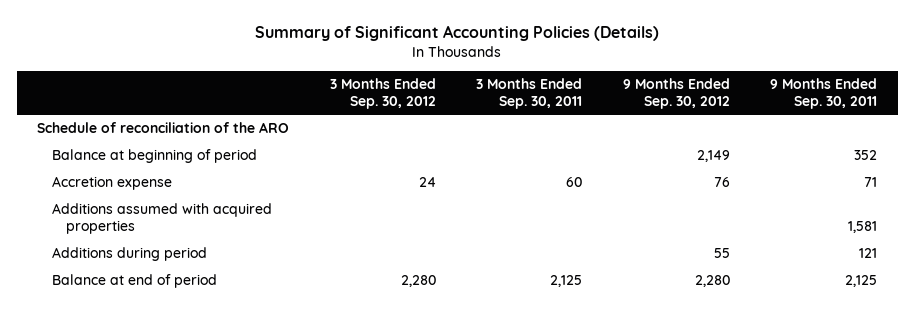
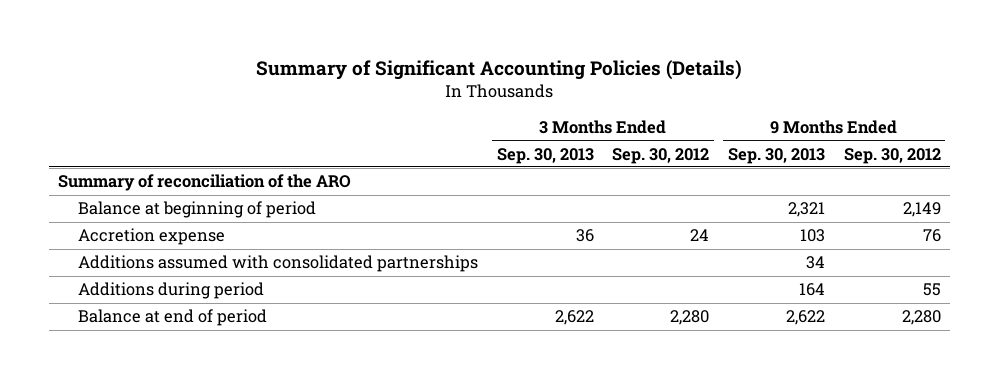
[476,78,583,109] 3 Months Ended Sep. 30, 2011 -> none
[770,78,878,109] 9 Months Ended Sep. 30, 2011 -> none
none -> [496,147,594,164] Sep. 30, 2013
none -> [727,147,825,164] Sep. 30, 2013
[36,122,289,134] Schedule of reconciliation of the ARO -> [58,174,352,192] Summary of reconciliation of the ARO
[51,203,272,235] Additions assumed with acquired properties -> none
none -> [78,255,479,273] Additions assumed with consolidated partnerships

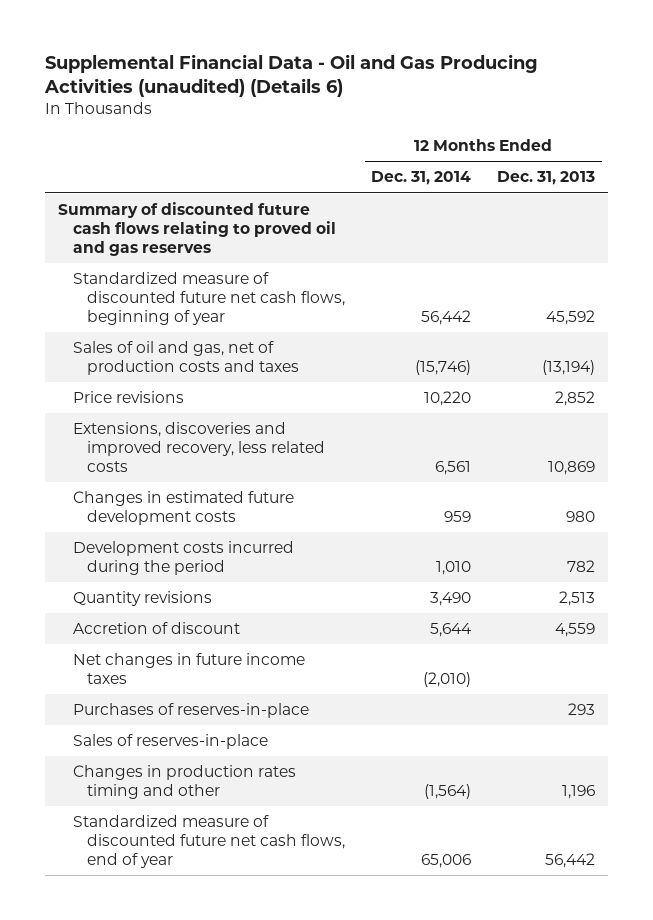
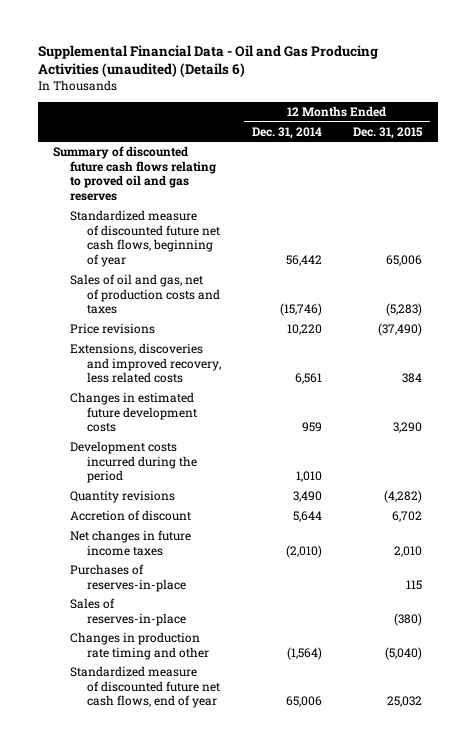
[497,171,596,186] Dec. 31, 2013 -> none
none -> [353,126,424,139] Dec. 31, 2015
[72,765,296,800] Changes in production rates timing and other -> [70,632,210,660] Changes in production rate timing and other

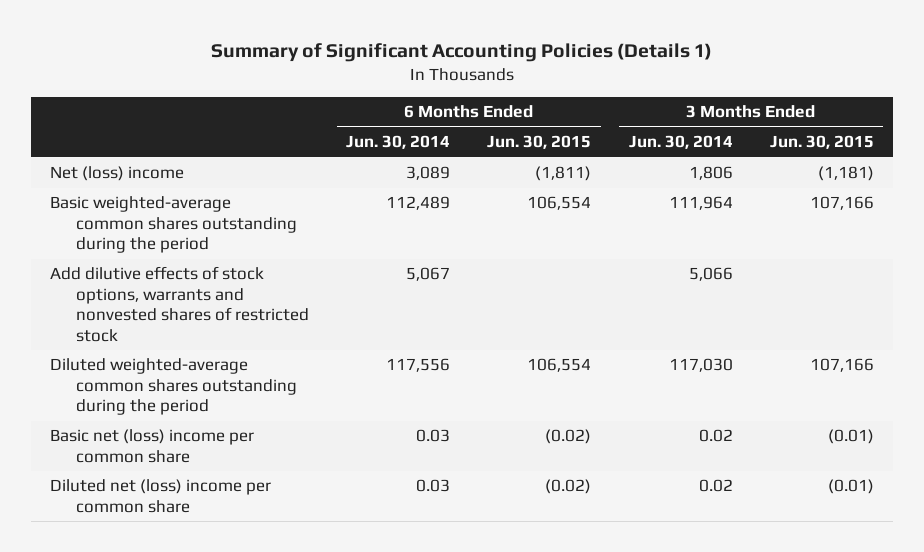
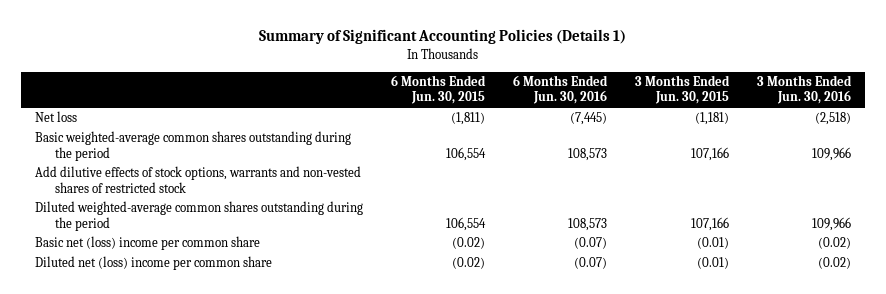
[345,135,450,150] Jun. 30, 2014 -> none
[628,135,733,150] Jun. 30, 2014 -> none
none -> [512,75,608,105] 6 Months Ended Jun. 30, 2016
none -> [756,75,852,105] 3 Months Ended Jun. 30, 2016
[49,166,184,182] Net (loss) income -> [35,111,78,123] Net loss
[49,266,309,342] Add dilutive effects of stock options, warrants and nonvested shares of restricted stock -> [35,166,362,193] Add dilutive effects of stock options, warrants and non-vested shares of restricted stock

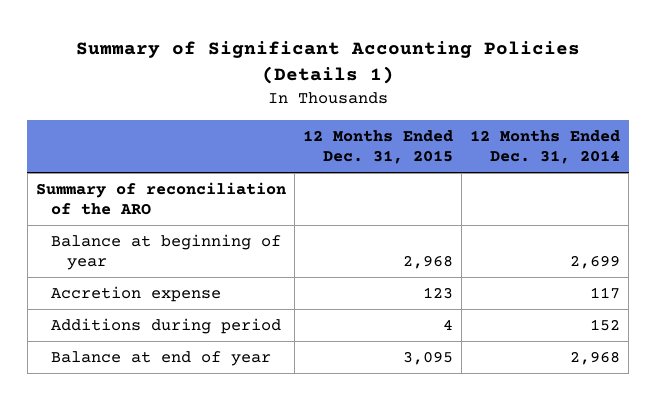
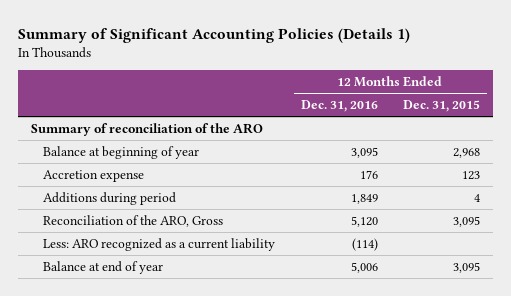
[470,130,621,165] 12 Months Ended Dec. 31, 2014 -> none
none -> [300,100,378,113] Dec. 31, 2016
none -> [43,214,224,227] Reconciliation of the ARO, Gross
none -> [43,237,276,251] Less: ARO recognized as a current liability

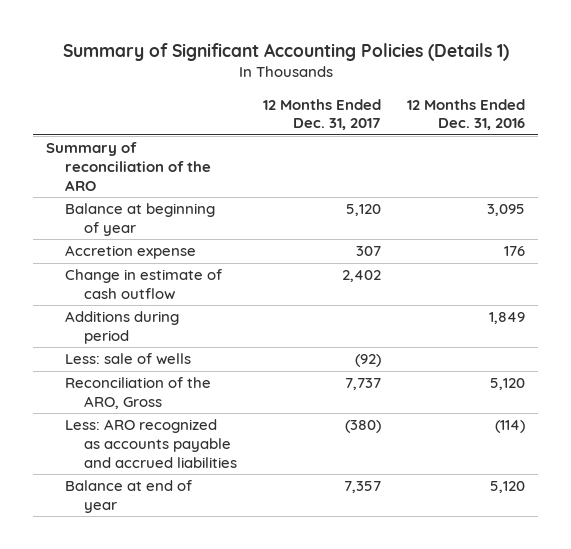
[403,100,481,113] Dec. 31, 2015 -> none
none -> [263,98,382,131] 12 Months Ended Dec. 31, 2017
none -> [65,269,223,300] Change in estimate of cash outflow
none -> [65,353,192,366] Less: sale of wells
[43,237,276,251] Less: ARO recognized as a current liability -> [65,419,237,468] Less: ARO recognized as accounts payable and accrued liabilities
[350,261,378,273] 5,006 -> [490,481,526,494] 5,120

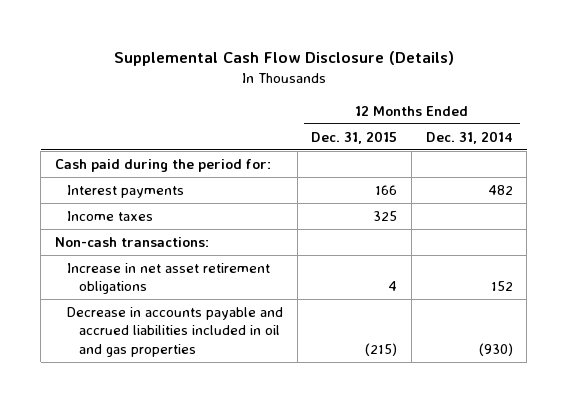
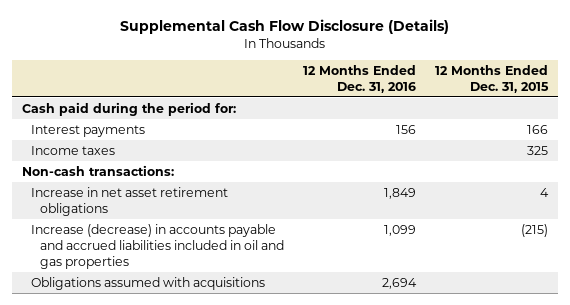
[425,130,513,144] Dec. 31, 2014 -> none
none -> [303,64,417,93] 12 Months Ended Dec. 31, 2016
[67,306,284,357] Decrease in accounts payable and accrued liabilities included in oil and gas properties -> [30,223,285,269] Increase (decrease) in accounts payable and accrued liabilities included in oil and gas properties
none -> [30,276,265,290] Obligations assumed with acquisitions

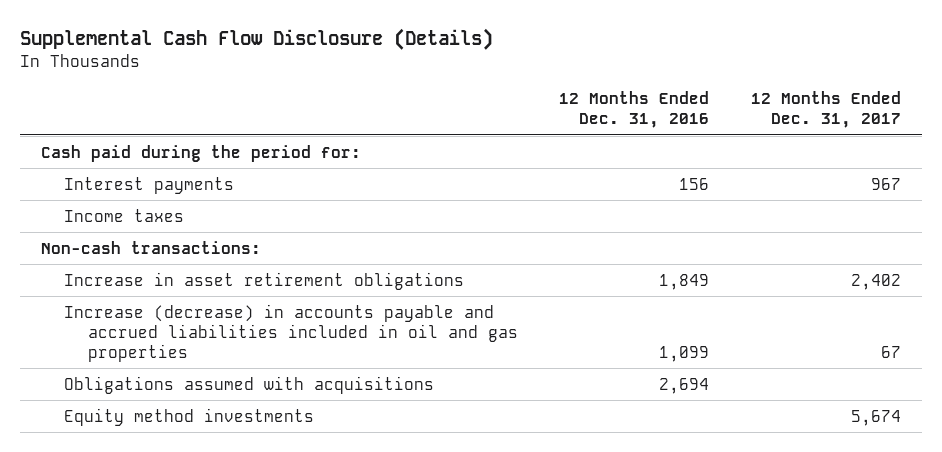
[435,64,550,93] 12 Months Ended Dec. 31, 2015 -> none
none -> [751,91,902,129] 12 Months Ended Dec. 31, 2017
[30,186,228,216] Increase in net asset retirement obligations -> [64,271,465,290] Increase in asset retirement obligations
none -> [64,407,315,426] Equity method investments

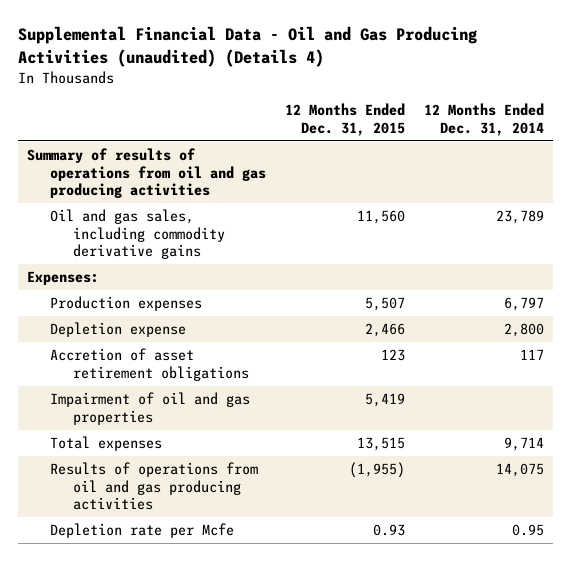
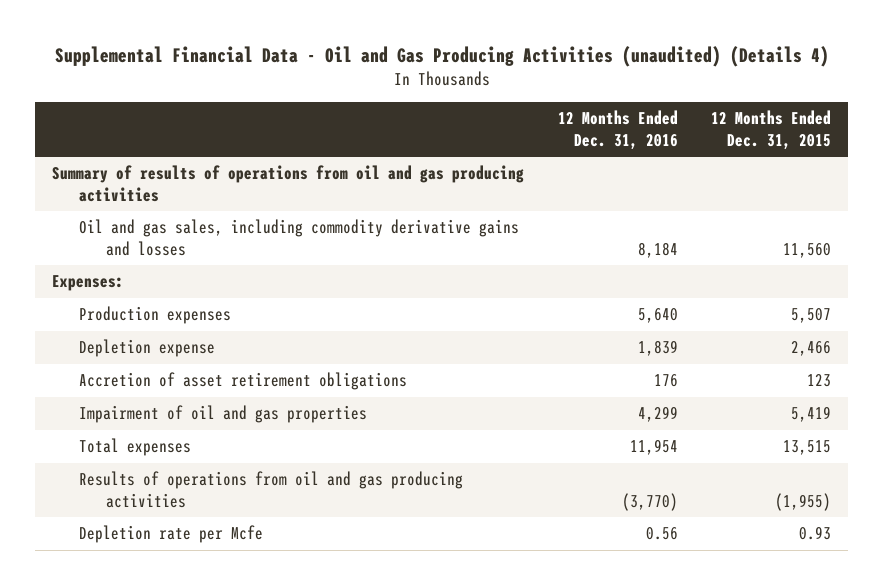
[423,103,544,136] 12 Months Ended Dec. 31, 2014 -> none
none -> [557,110,678,151] 12 Months Ended Dec. 31, 2016
[50,209,226,260] Oil and gas sales, including commodity derivative gains -> [79,219,520,257] Oil and gas sales, including commodity derivative gains and losses

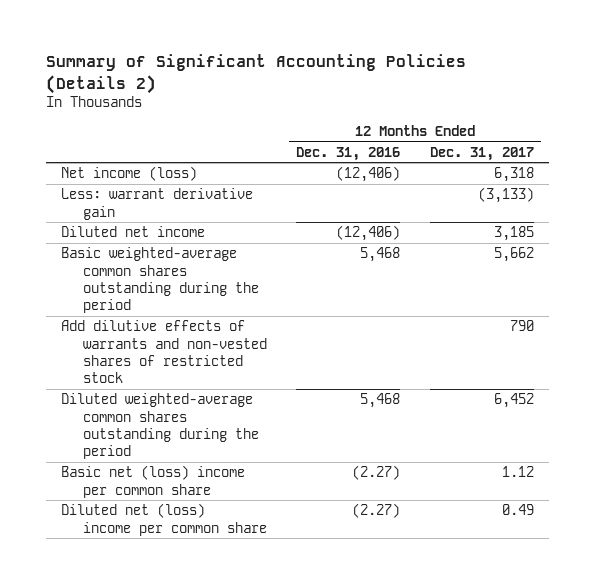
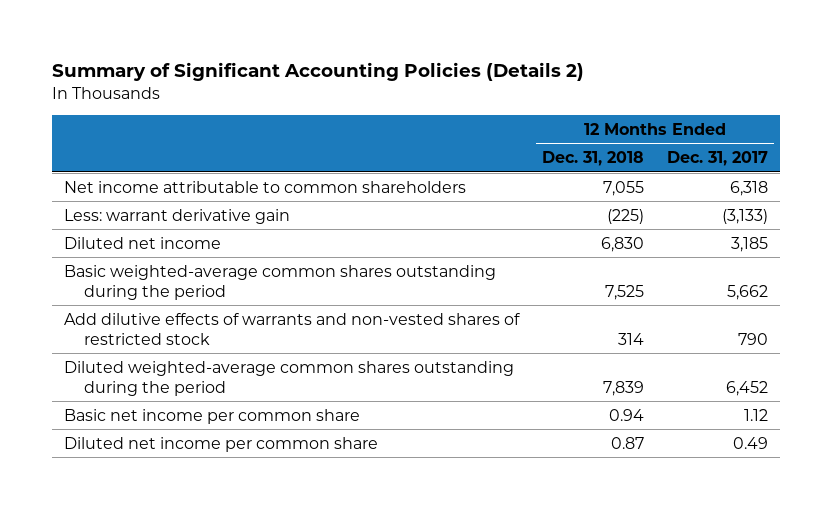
[296,146,401,161] Dec. 31, 2016 -> none
none -> [541,151,644,167] Dec. 31, 2018
[60,166,197,182] Net income (loss) -> [63,180,466,193] Net income attributable to common shareholders
[60,465,245,498] Basic net (loss) income per common share -> [63,408,360,424] Basic net income per common share
[60,503,267,536] Diluted net (loss) income per common share -> [63,436,378,452] Diluted net income per common share

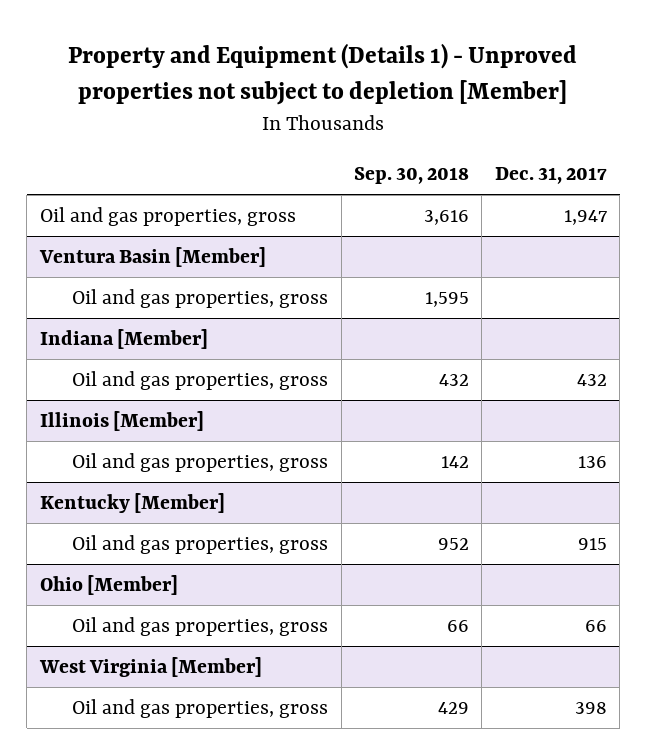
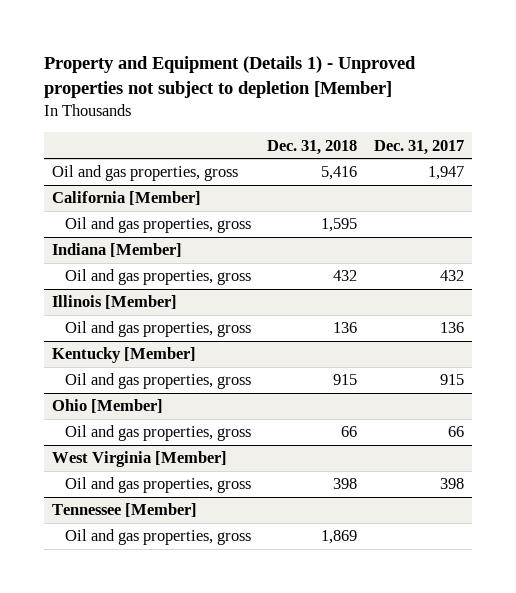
[354,167,470,185] Sep. 30, 2018 -> none
none -> [267,139,358,155] Dec. 31, 2018
[38,247,266,268] Ventura Basin [Member] -> [51,191,201,206] California [Member]
none -> [51,503,197,518] Tennessee [Member]
none -> [64,529,251,546] Oil and gas properties, gross

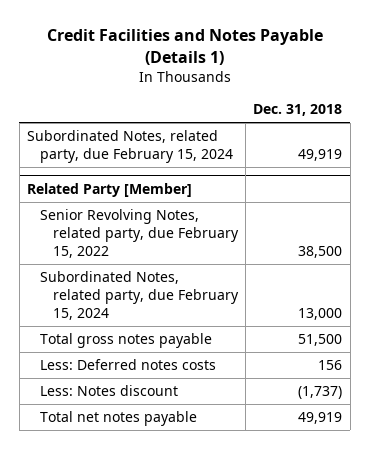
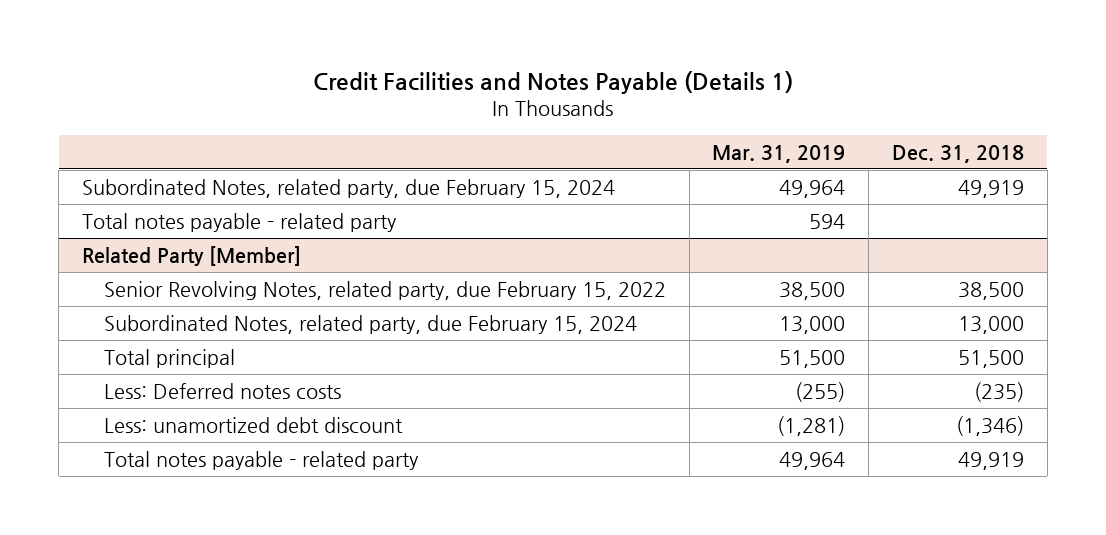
none -> [712,144,846,163] Mar. 31, 2019
none -> [81,212,397,232] Total notes payable - related party
[39,333,212,349] Total gross notes payable -> [103,348,235,368] Total principal
[318,360,343,371] 156 -> [974,381,1025,402] (235)
[39,385,178,397] Less: Notes discount -> [103,416,403,433] Less: unamortized debt discount
[298,386,343,400] (1,737) -> [956,415,1025,436] (1,346)
[39,411,197,427] Total net notes payable -> [103,450,419,470] Total notes payable - related party

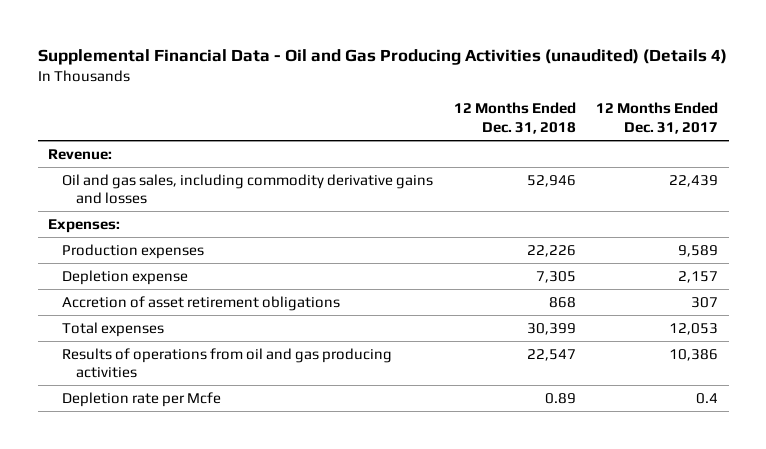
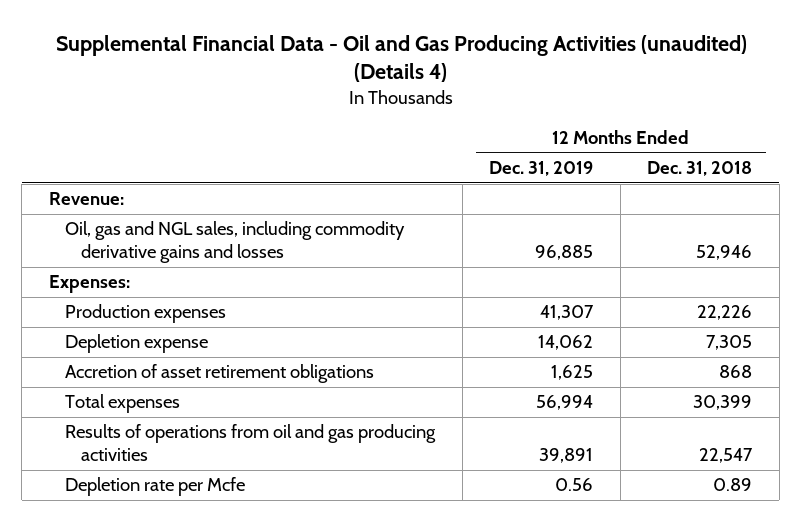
[596,102,719,135] 12 Months Ended Dec. 31, 2017 -> none
none -> [489,161,594,177] Dec. 31, 2019
[62,173,434,205] Oil and gas sales, including commodity derivative gains and losses -> [64,221,405,264] Oil, gas and NGL sales, including commodity derivative gains and losses

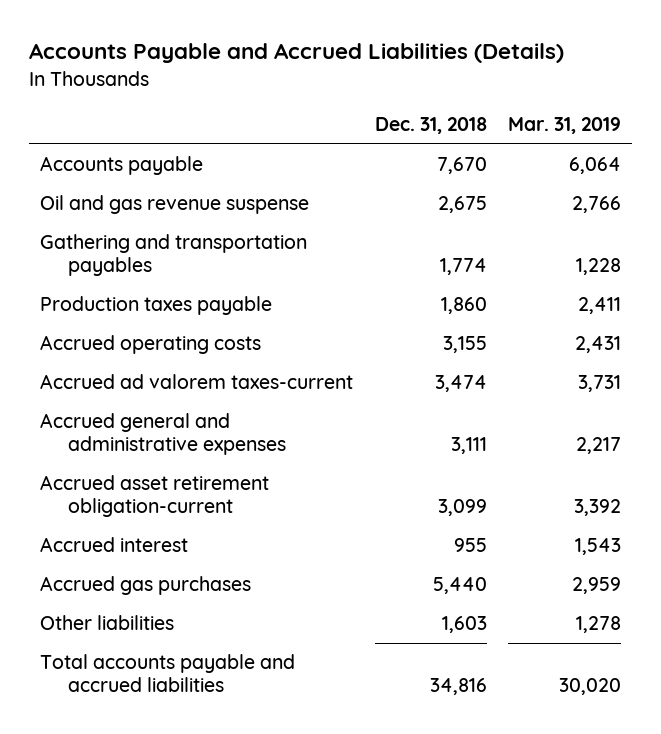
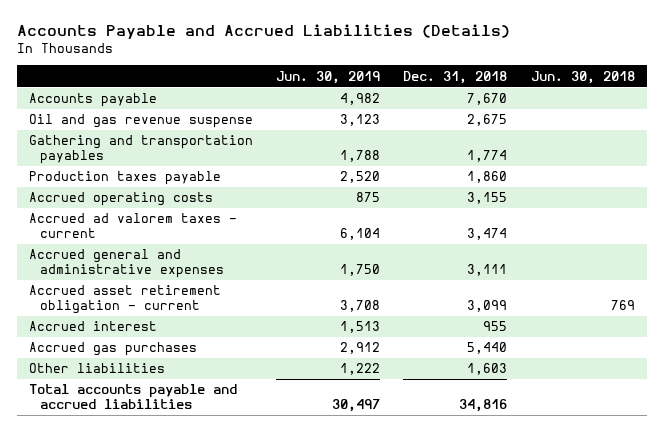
[508,117,622,135] Mar. 31, 2019 -> none
none -> [275,70,380,84] Jun. 30, 2019
none -> [530,70,635,84] Jun. 30, 2018
[40,374,354,390] Accrued ad valorem taxes-current -> [28,213,237,238] Accrued ad valorem taxes - current
[40,475,270,518] Accrued asset retirement obligation-current -> [28,285,221,314] Accrued asset retirement obligation - current

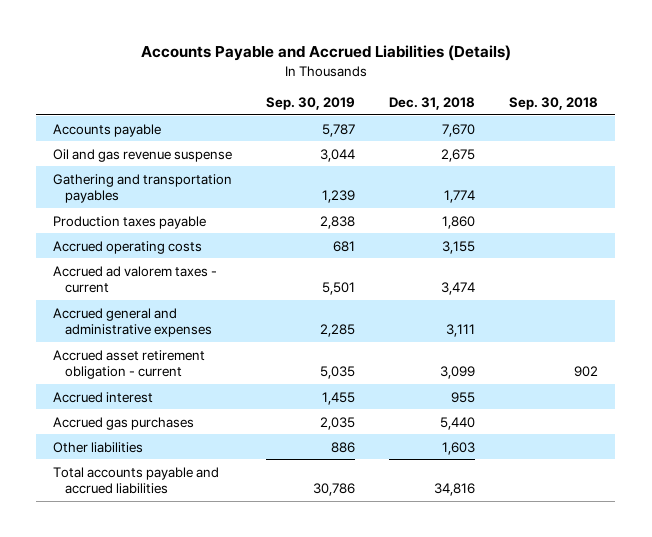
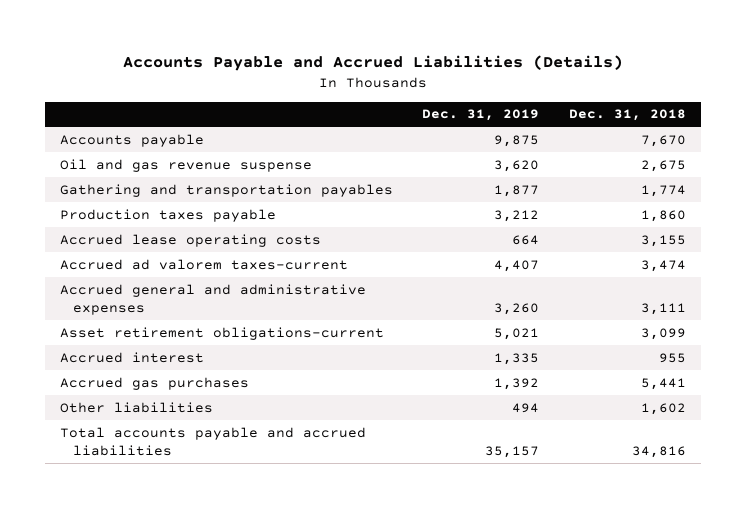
[266,97,356,111] Sep. 30, 2019 -> none
[509,97,599,111] Sep. 30, 2018 -> none
none -> [422,109,540,122] Dec. 31, 2019
[53,240,203,254] Accrued operating costs -> [59,233,321,247] Accrued lease operating costs
[53,265,218,294] Accrued ad valorem taxes - current -> [59,258,348,270] Accrued ad valorem taxes-current
[53,349,206,380] Accrued asset retirement obligation - current -> [59,326,384,340] Asset retirement obligations-current
[440,416,476,430] 5,440 -> [641,377,687,390] 5,441
[442,441,476,455] 1,603 -> [641,402,687,415] 1,602

